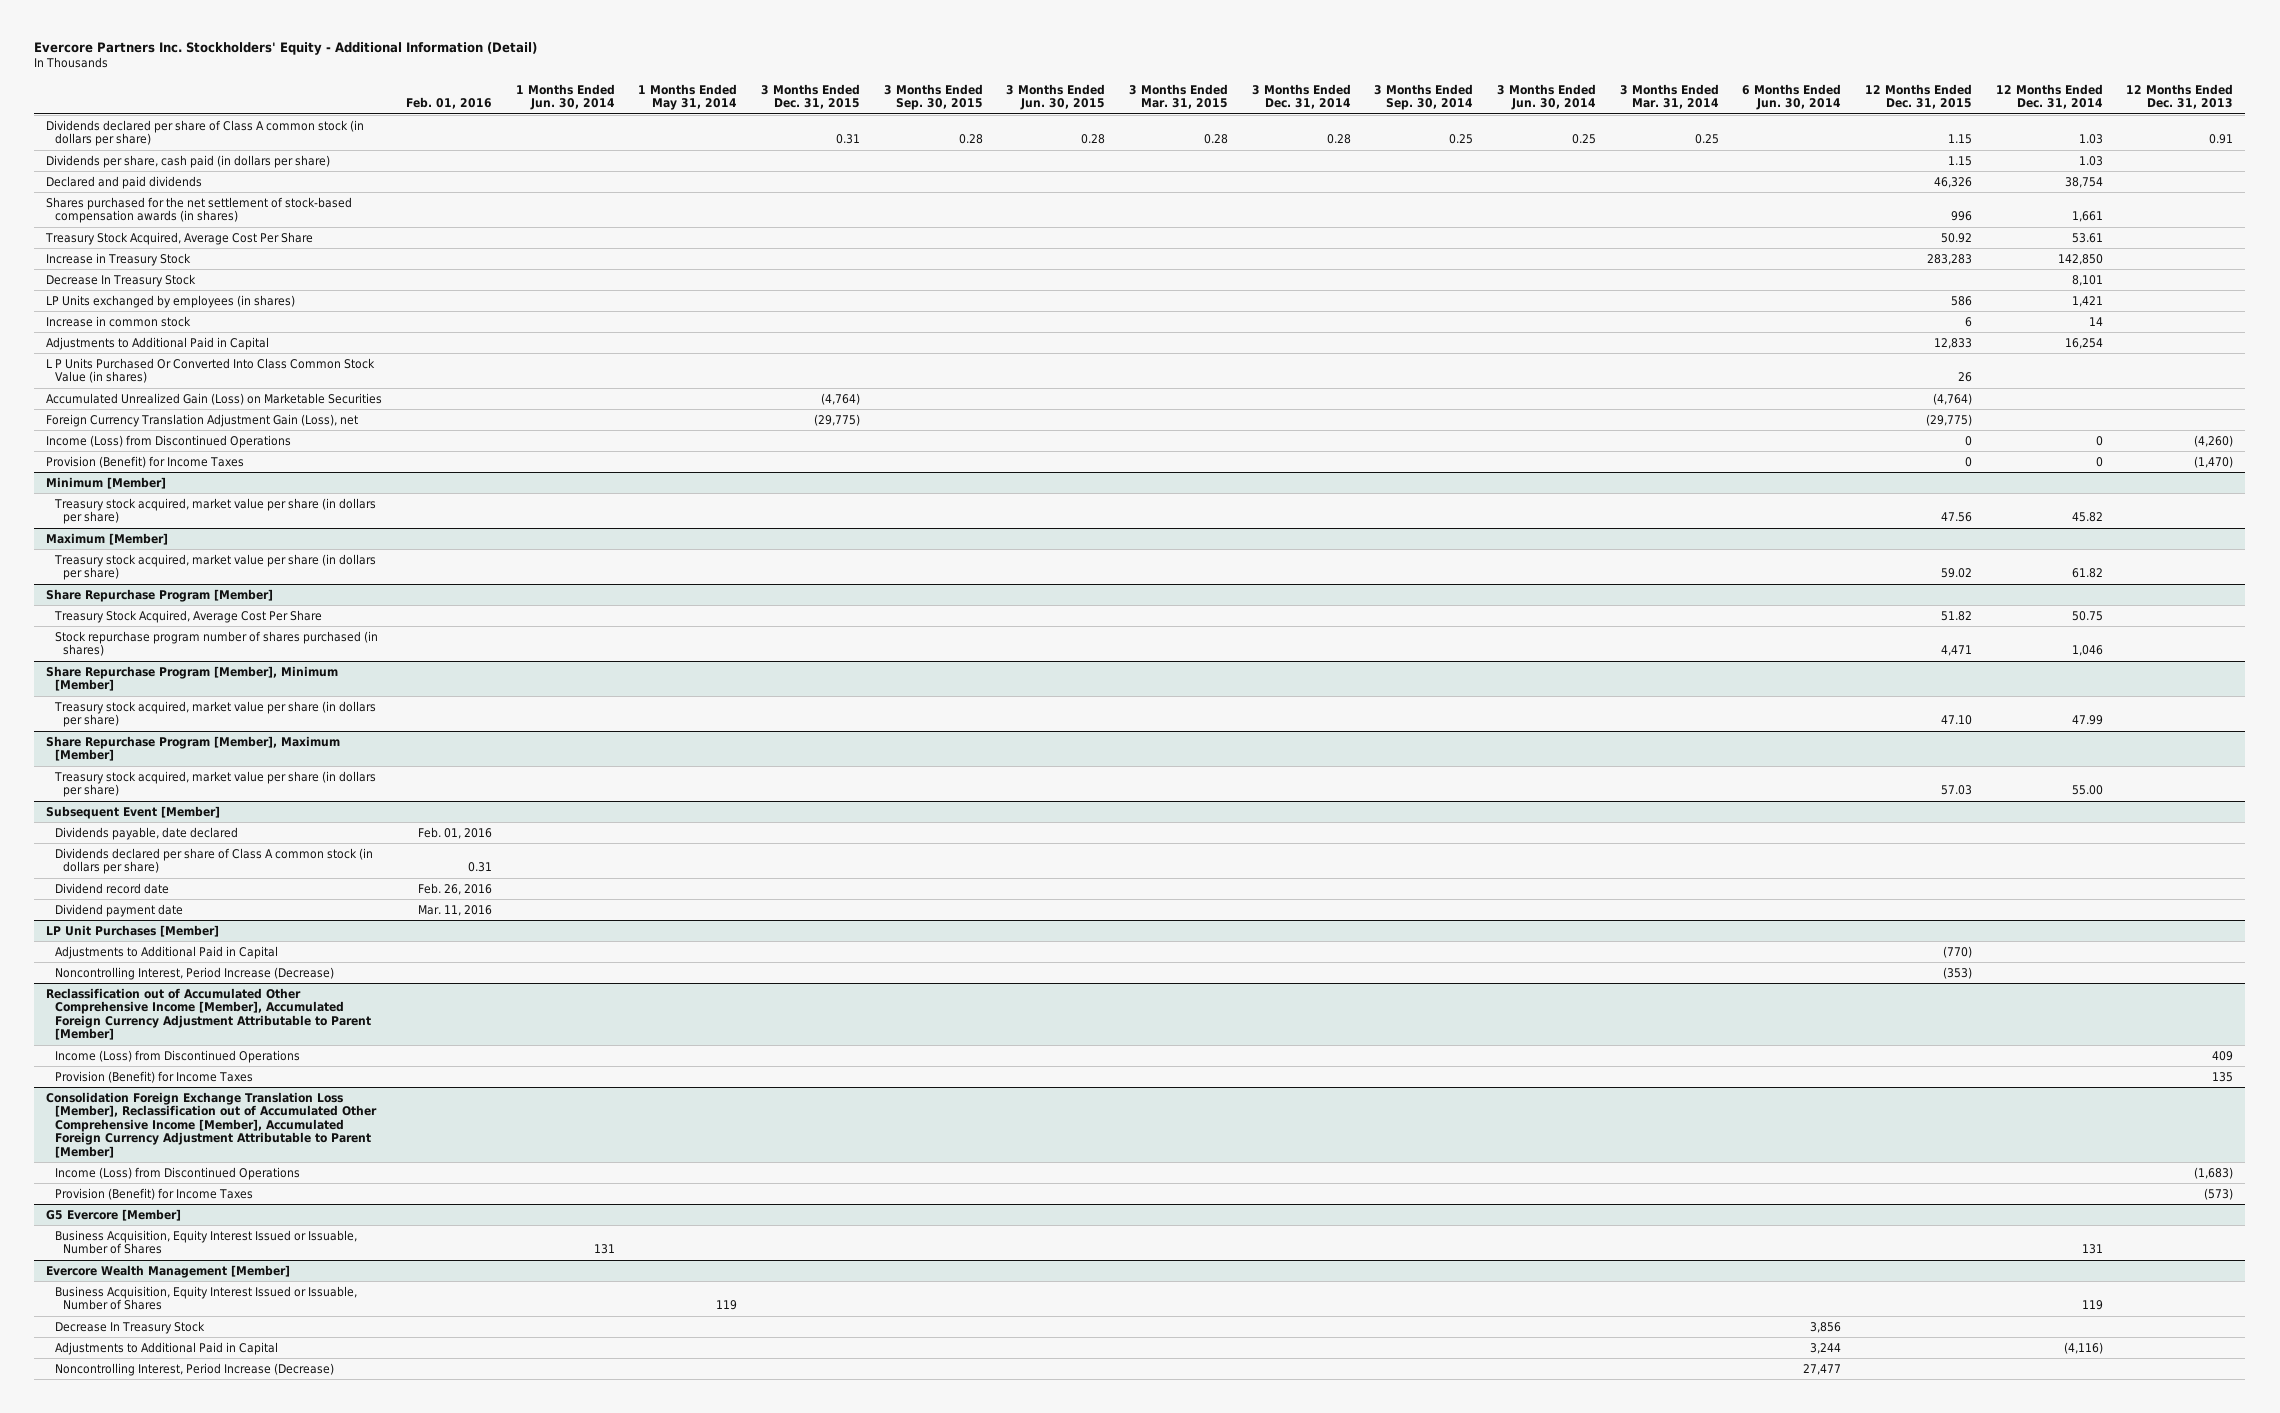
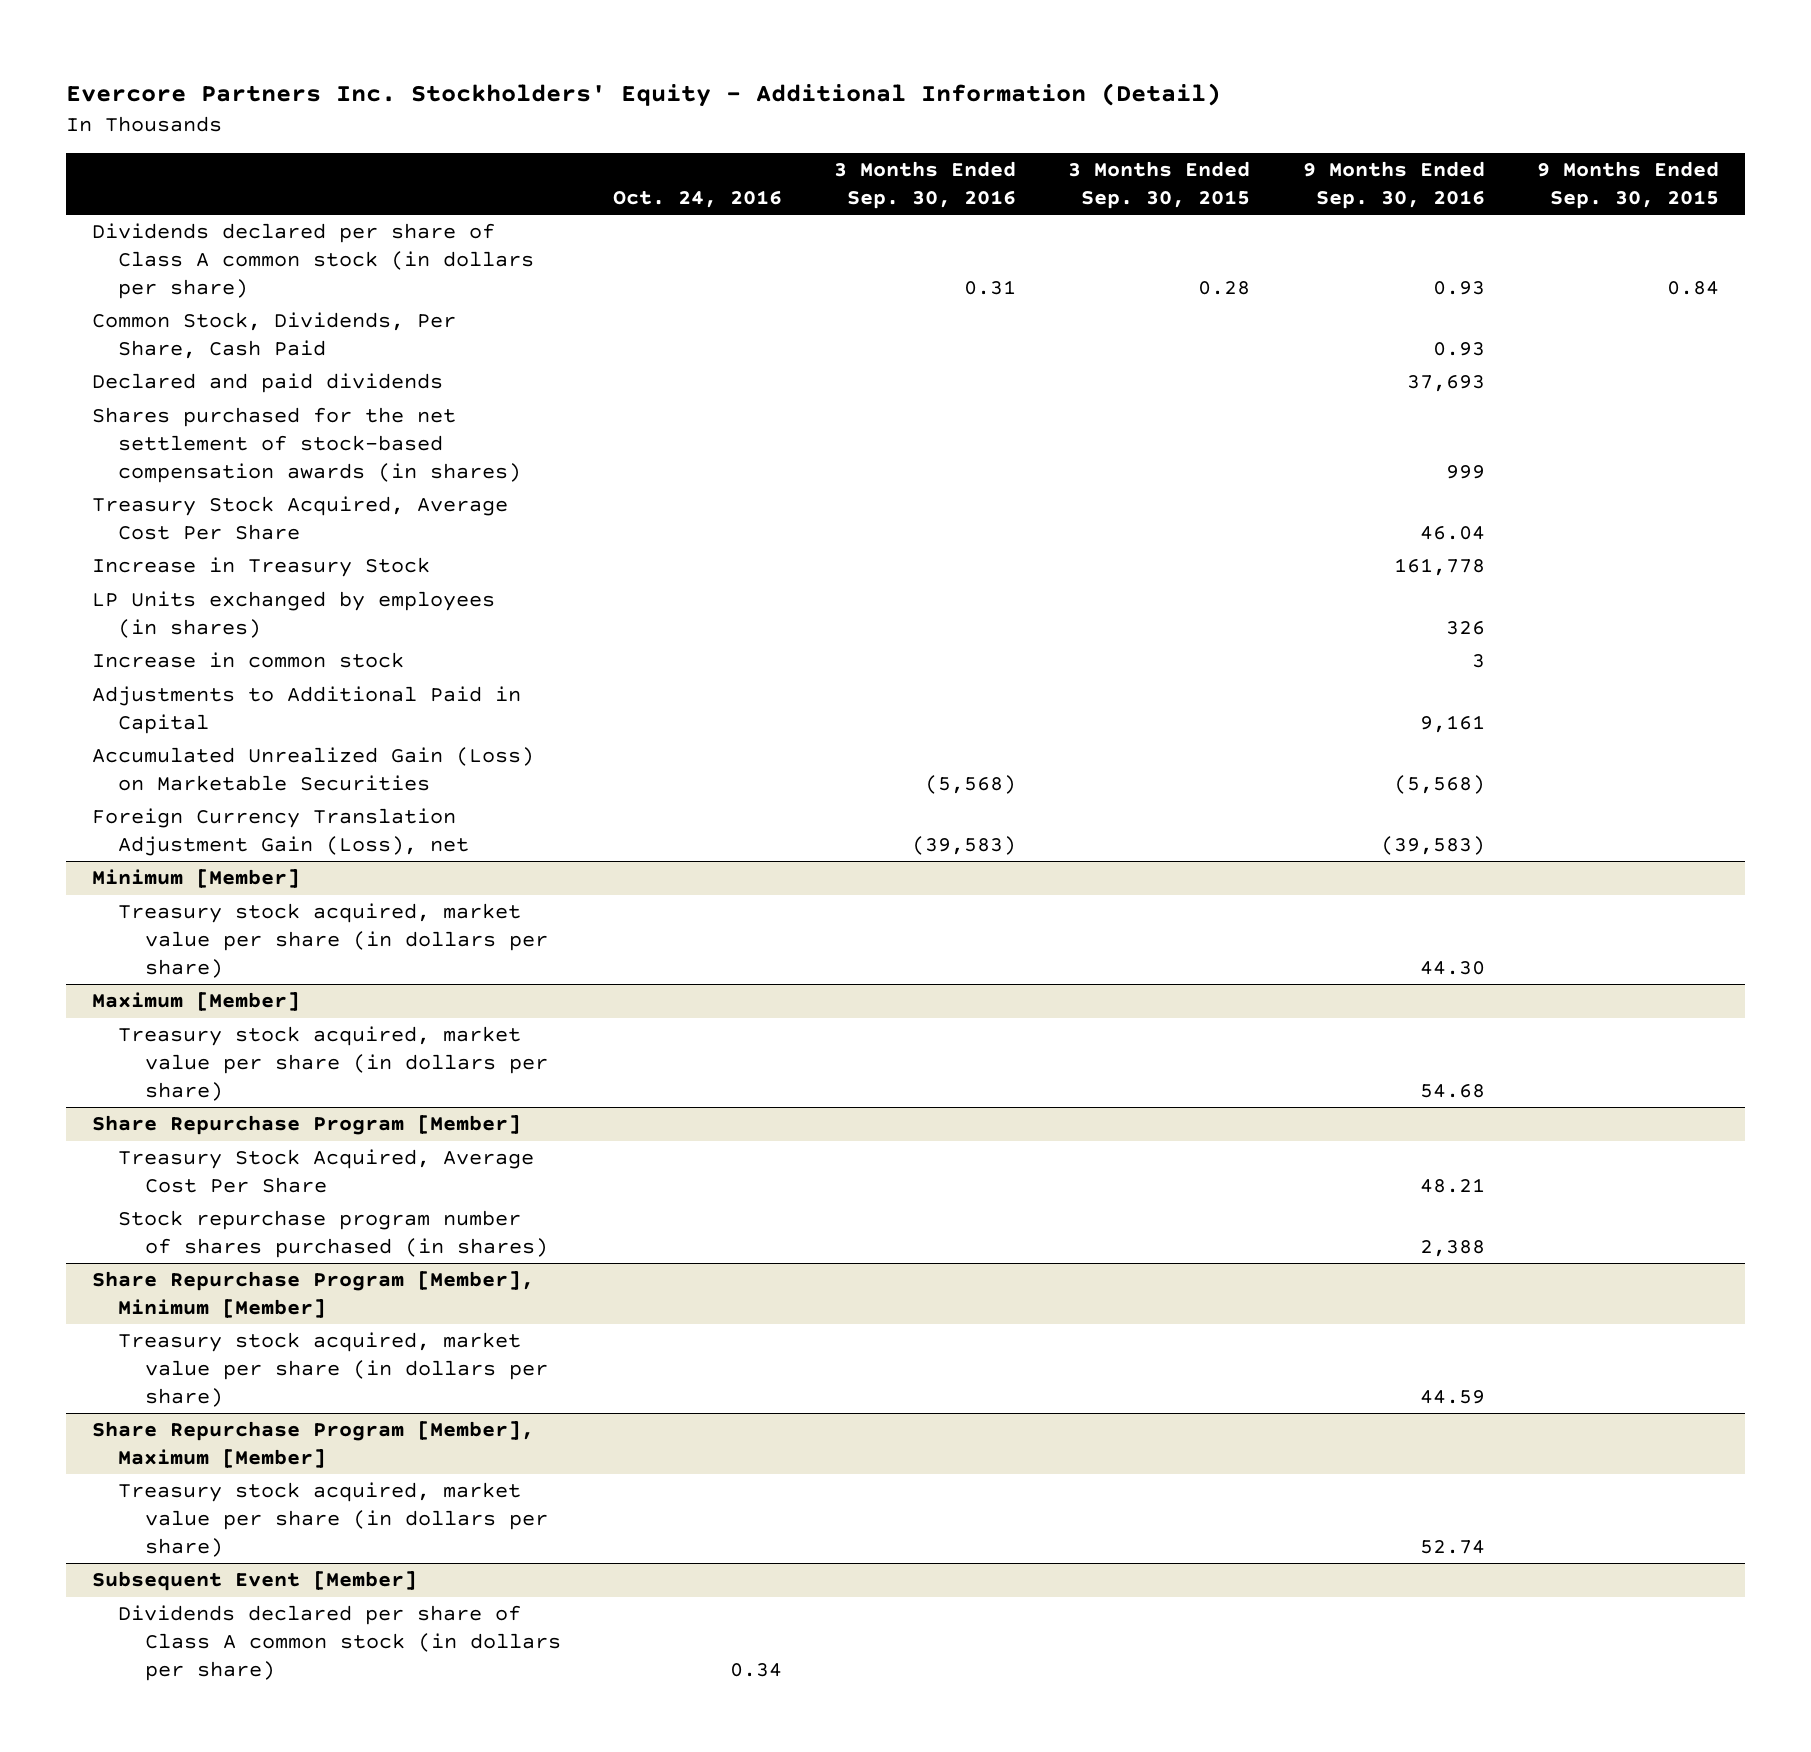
[405,97,492,110] Feb. 01, 2016 -> none
[515,83,615,111] 1 Months Ended Jun. 30, 2014 -> none
[638,83,738,111] 1 Months Ended May 31, 2014 -> none
[760,83,860,110] 3 Months Ended Dec. 31, 2015 -> none
[1006,83,1106,111] 3 Months Ended Jun. 30, 2015 -> none
[1128,83,1228,110] 3 Months Ended Mar. 31, 2015 -> none
[1251,83,1351,110] 3 Months Ended Dec. 31, 2014 -> none
[1374,83,1474,111] 3 Months Ended Sep. 30, 2014 -> none
[1497,83,1597,111] 3 Months Ended Jun. 30, 2014 -> none
[1619,83,1719,110] 3 Months Ended Mar. 31, 2014 -> none
[1742,83,1842,111] 6 Months Ended Jun. 30, 2014 -> none
[1865,83,1973,110] 12 Months Ended Dec. 31, 2015 -> none
[1995,83,2103,110] 12 Months Ended Dec. 31, 2014 -> none
[2126,83,2234,110] 12 Months Ended Dec. 31, 2013 -> none
none -> [612,189,782,208] Oct. 24, 2016
none -> [834,161,1017,209] 3 Months Ended Sep. 30, 2016
none -> [1302,161,1485,209] 9 Months Ended Sep. 30, 2016
none -> [1537,161,1720,209] 9 Months Ended Sep. 30, 2015
[46,154,331,168] Dividends per share, cash paid (in dollars per share) -> [92,312,457,360] Common Stock, Dividends, Per Share, Cash Paid
[46,273,197,287] Decrease In Treasury Stock -> none
[46,357,376,384] L P Units Purchased Or Converted Into Class Common Stock Value (in shares) -> none
[46,434,292,448] Income (Loss) from Discontinued Operations -> none
[46,455,245,468] Provision (Benefit) for Income Taxes -> none
[54,826,238,840] Dividends payable, date declared -> none
[54,882,169,894] Dividend record date -> none
[54,903,183,917] Dividend payment date -> none
[46,924,220,937] LP Unit Purchases [Member] -> none
[54,945,278,959] Adjustments to Additional Paid in Capital -> none
[54,966,334,980] Noncontrolling Interest, Period Increase (Decrease) -> none
[46,987,371,1041] Reclassification out of Accumulated Other Comprehensive Income [Member], Accumulated Foreign Currency Adjustment Attributable to Parent [Member] -> none
[54,1049,300,1063] Income (Loss) from Discontinued Operations -> none
[54,1070,253,1083] Provision (Benefit) for Income Taxes -> none
[46,1091,377,1158] Consolidation Foreign Exchange Translation Loss [Member], Reclassification out of Accumulated Other Comprehensive Income [Member], Accumulated Foreign Currency Adjustment Attributable to Parent [Member] -> none
[54,1166,300,1180] Income (Loss) from Discontinued Operations -> none
[54,1187,253,1200] Provision (Benefit) for Income Taxes -> none
[46,1208,182,1221] G5 Evercore [Member] -> none
[54,1229,357,1255] Business Acquisition, Equity Interest Issued or Issuable, Number of Shares -> none
[46,1264,291,1278] Evercore Wealth Management [Member] -> none
[54,1285,357,1311] Business Acquisition, Equity Interest Issued or Issuable, Number of Shares -> none
[54,1320,205,1334] Decrease In Treasury Stock -> none
[54,1341,278,1355] Adjustments to Additional Paid in Capital -> none
[54,1362,334,1376] Noncontrolling Interest, Period Increase (Decrease) -> none

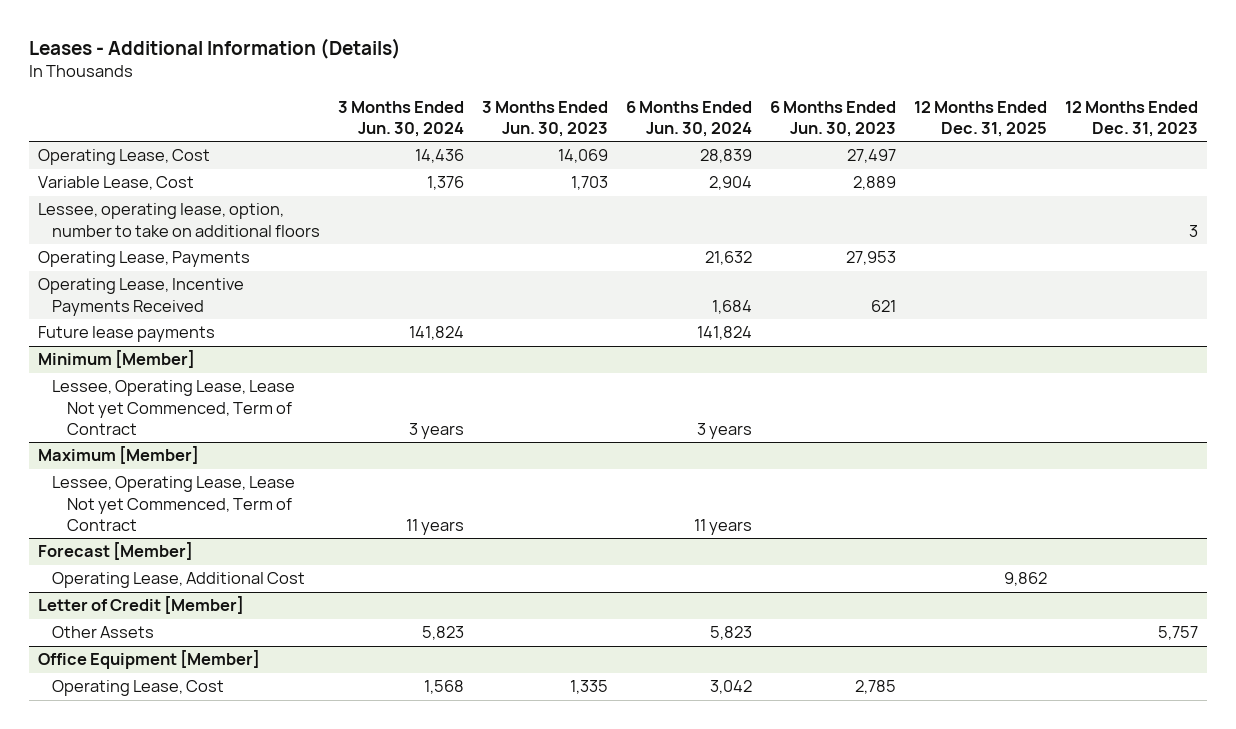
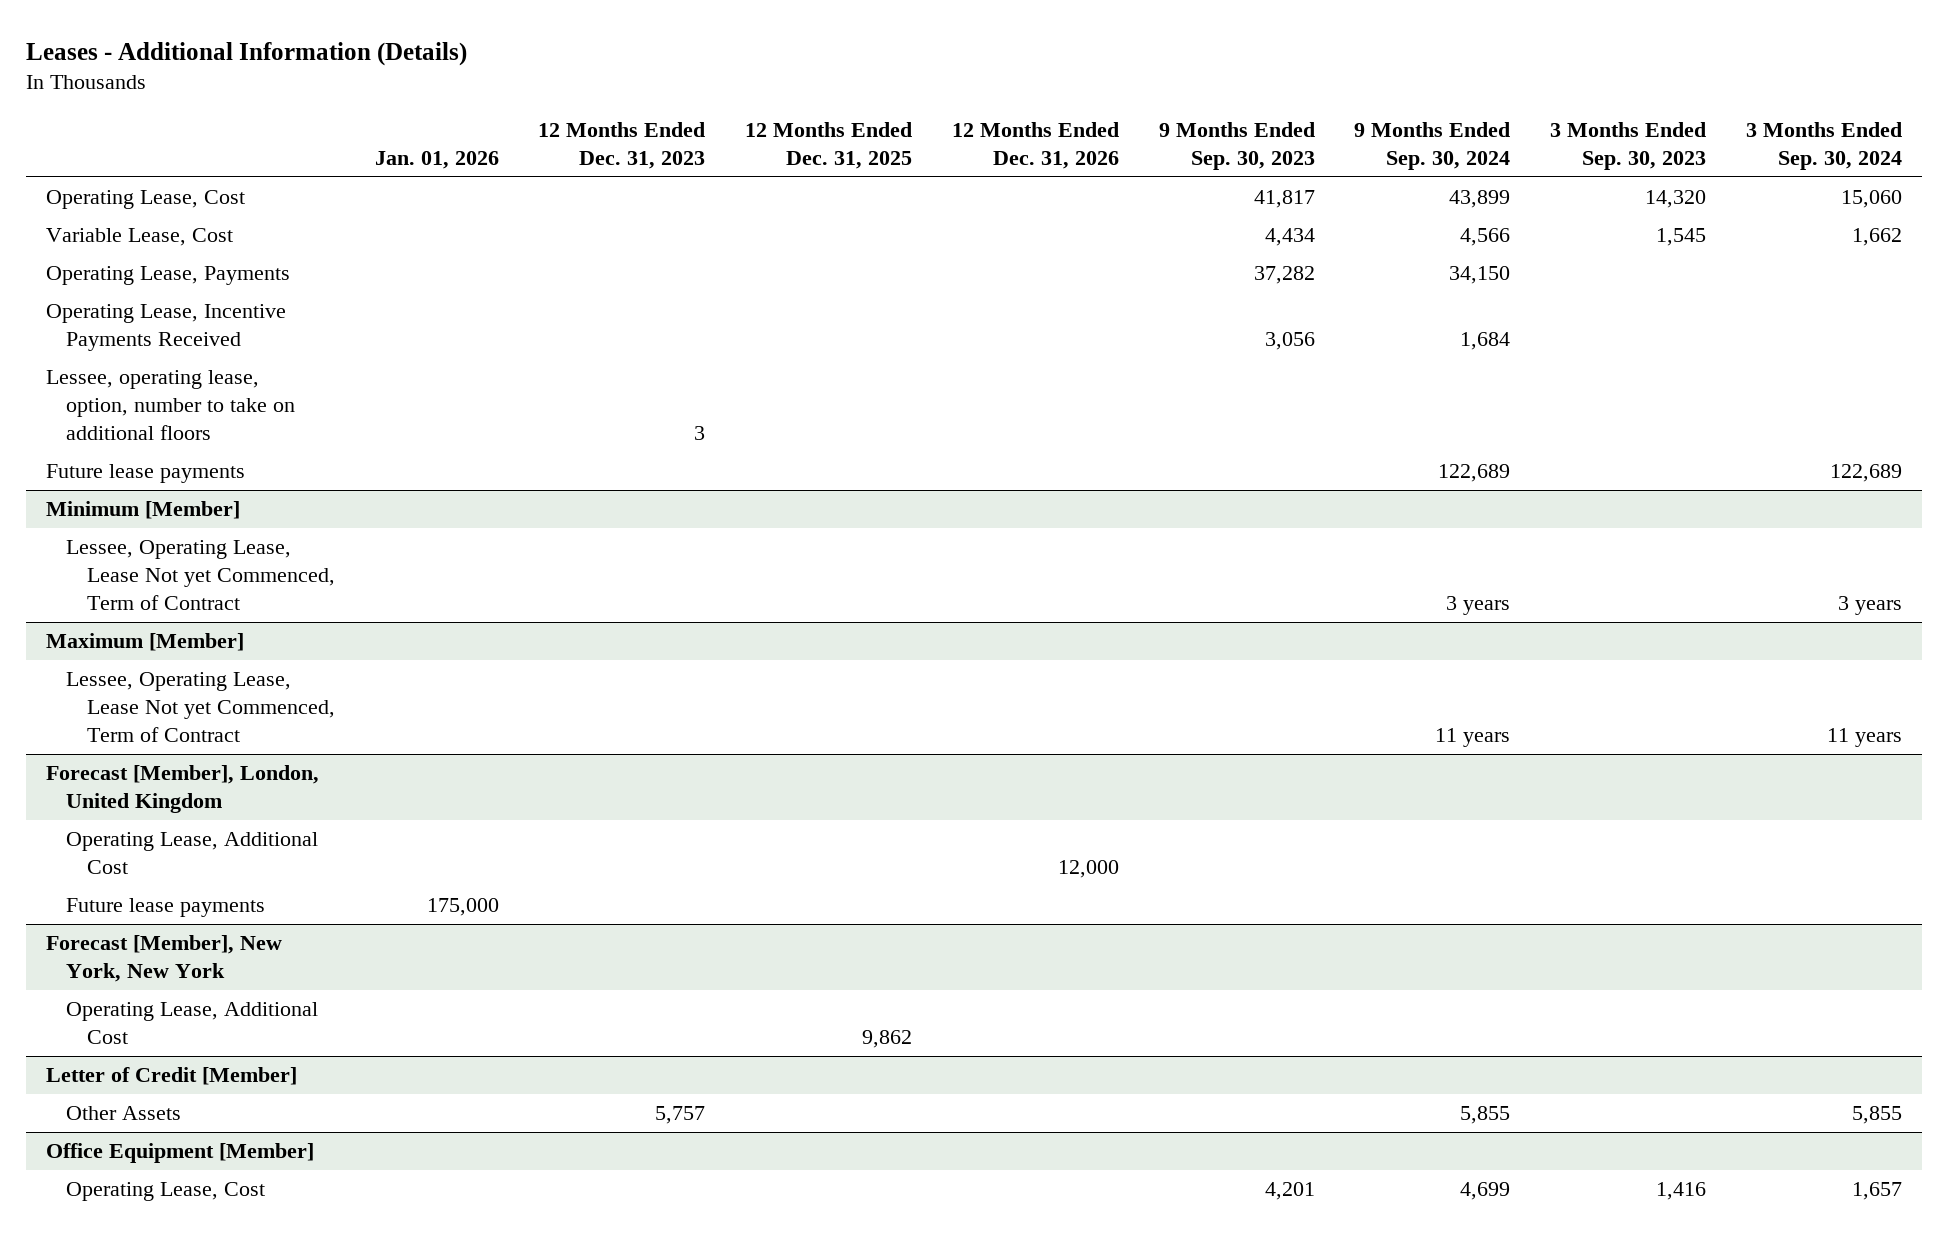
[338,100,465,138] 3 Months Ended Jun. 30, 2024 -> none
[482,100,609,138] 3 Months Ended Jun. 30, 2023 -> none
[626,100,753,138] 6 Months Ended Jun. 30, 2024 -> none
[769,100,896,138] 6 Months Ended Jun. 30, 2023 -> none
none -> [374,151,499,170] Jan. 01, 2026
none -> [951,121,1119,170] 12 Months Ended Dec. 31, 2026
none -> [1158,121,1315,171] 9 Months Ended Sep. 30, 2023
none -> [1354,121,1511,171] 9 Months Ended Sep. 30, 2024
none -> [1550,121,1707,171] 3 Months Ended Sep. 30, 2023
none -> [1746,121,1903,171] 3 Months Ended Sep. 30, 2024
[38,203,321,237] Lessee, operating lease, option, number to take on additional floors -> [45,370,296,441] Lessee, operating lease, option, number to take on additional floors
none -> [45,765,319,814] Forecast [Member], London, United Kingdom
none -> [66,832,319,875] Operating Lease, Additional Cost
none -> [66,898,266,918] Future lease payments
[38,542,194,561] Forecast [Member] -> [45,935,282,983] Forecast [Member], New York, New York

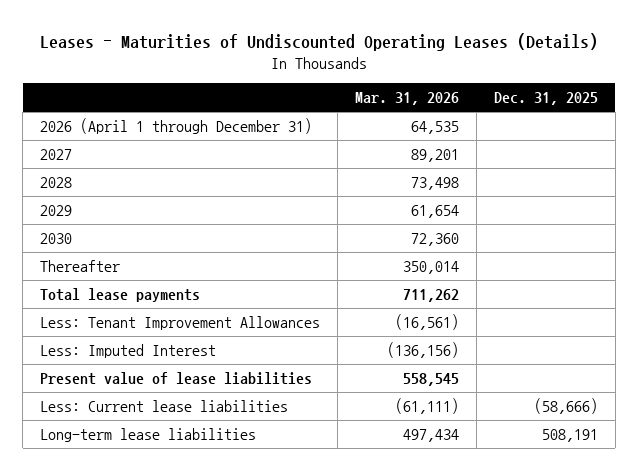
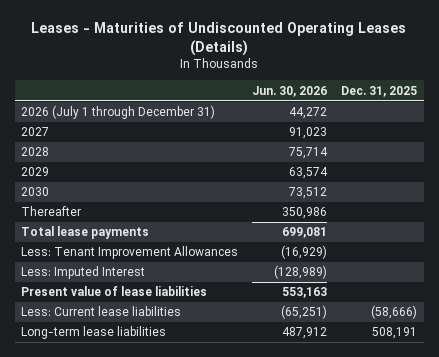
[354,92,459,106] Mar. 31, 2026 -> none
none -> [252,85,328,97] Jun. 30, 2026
[40,117,313,134] 2026 (April 1 through December 31) -> [21,105,216,120] 2026 (July 1 through December 31)

